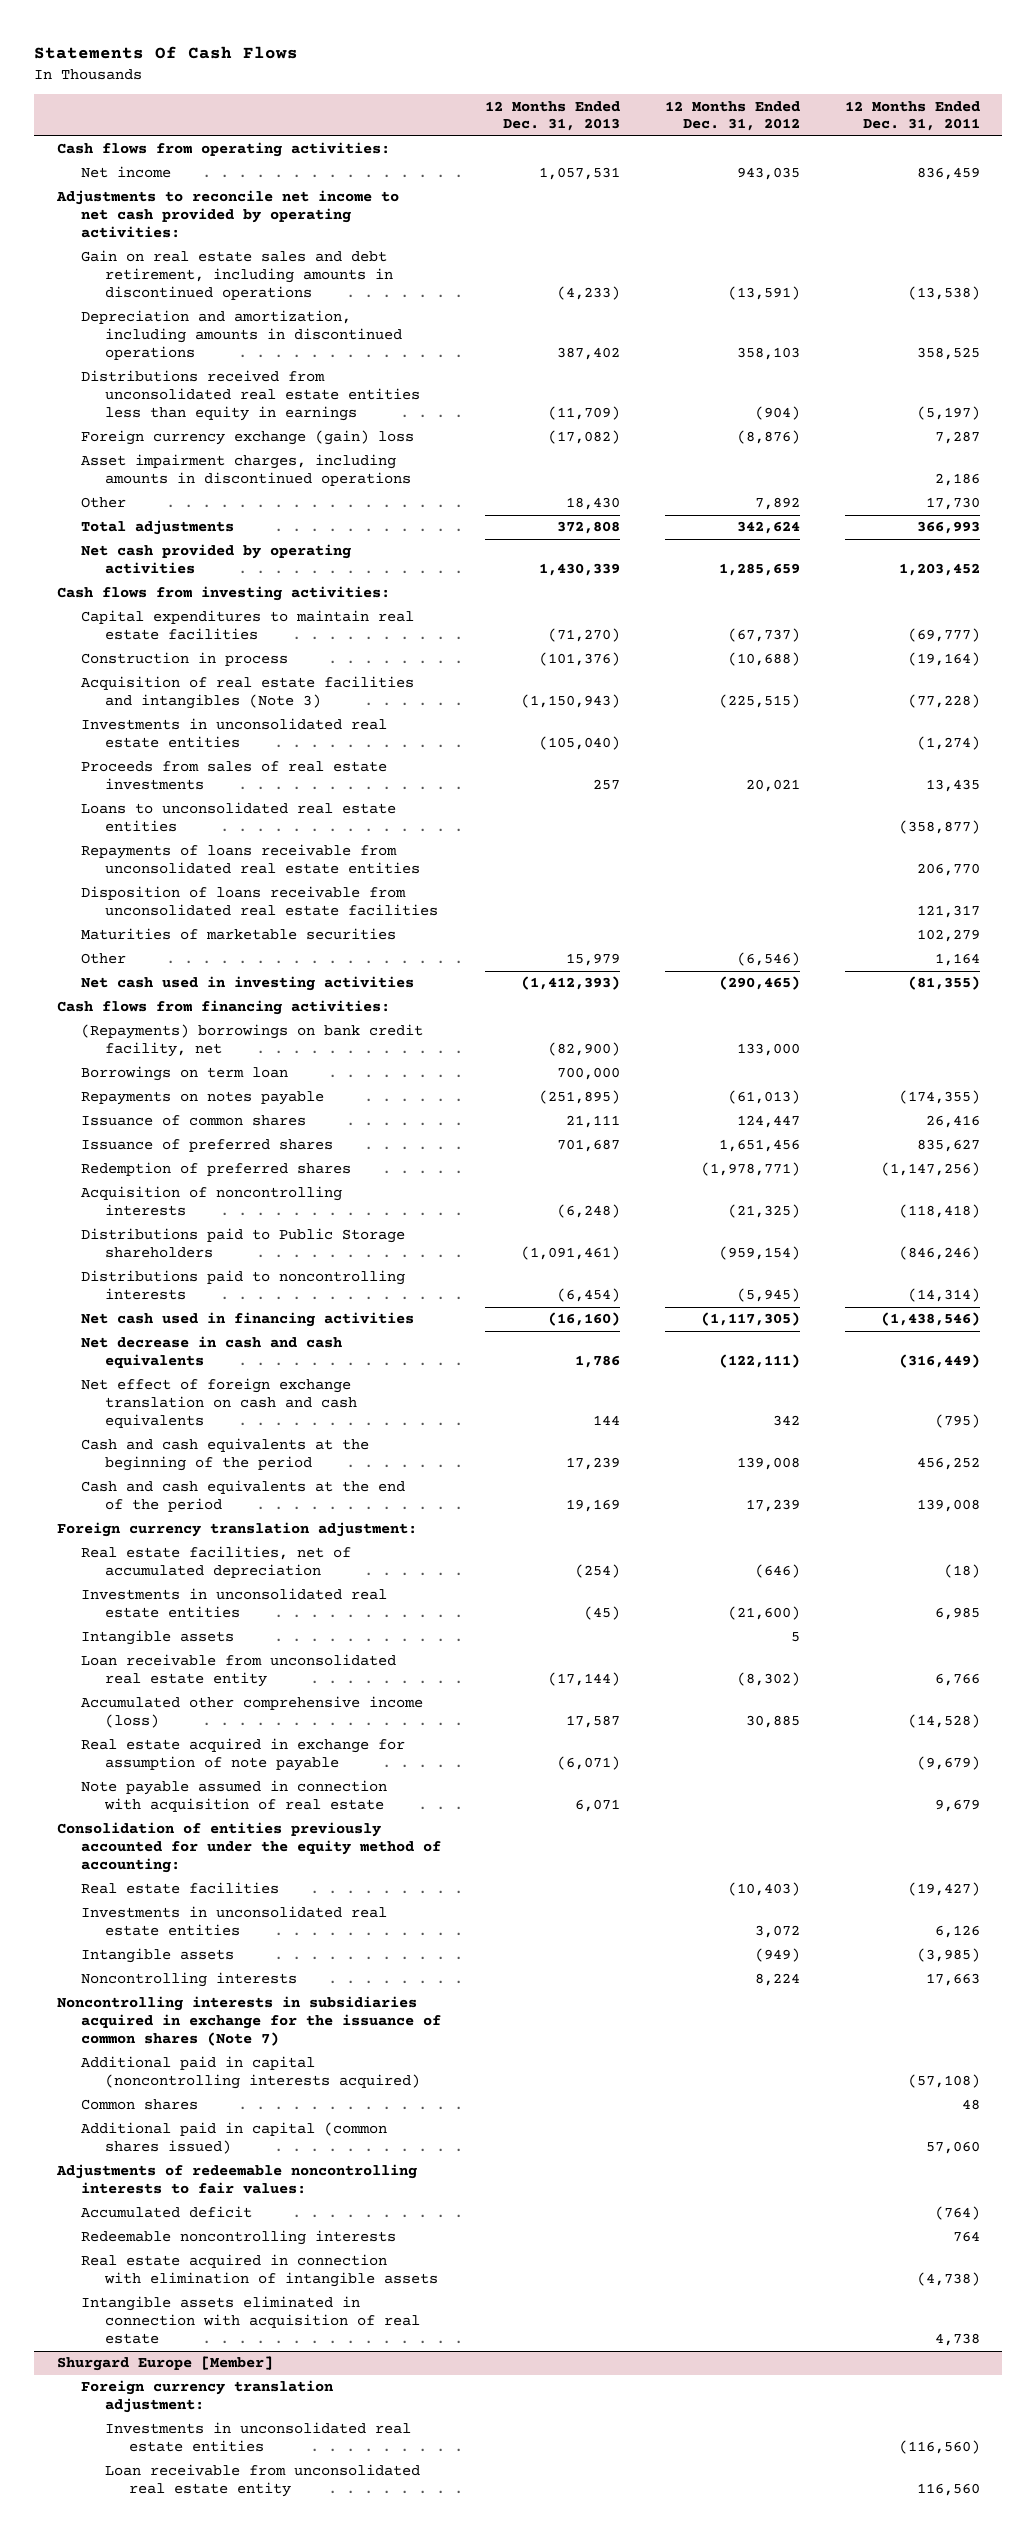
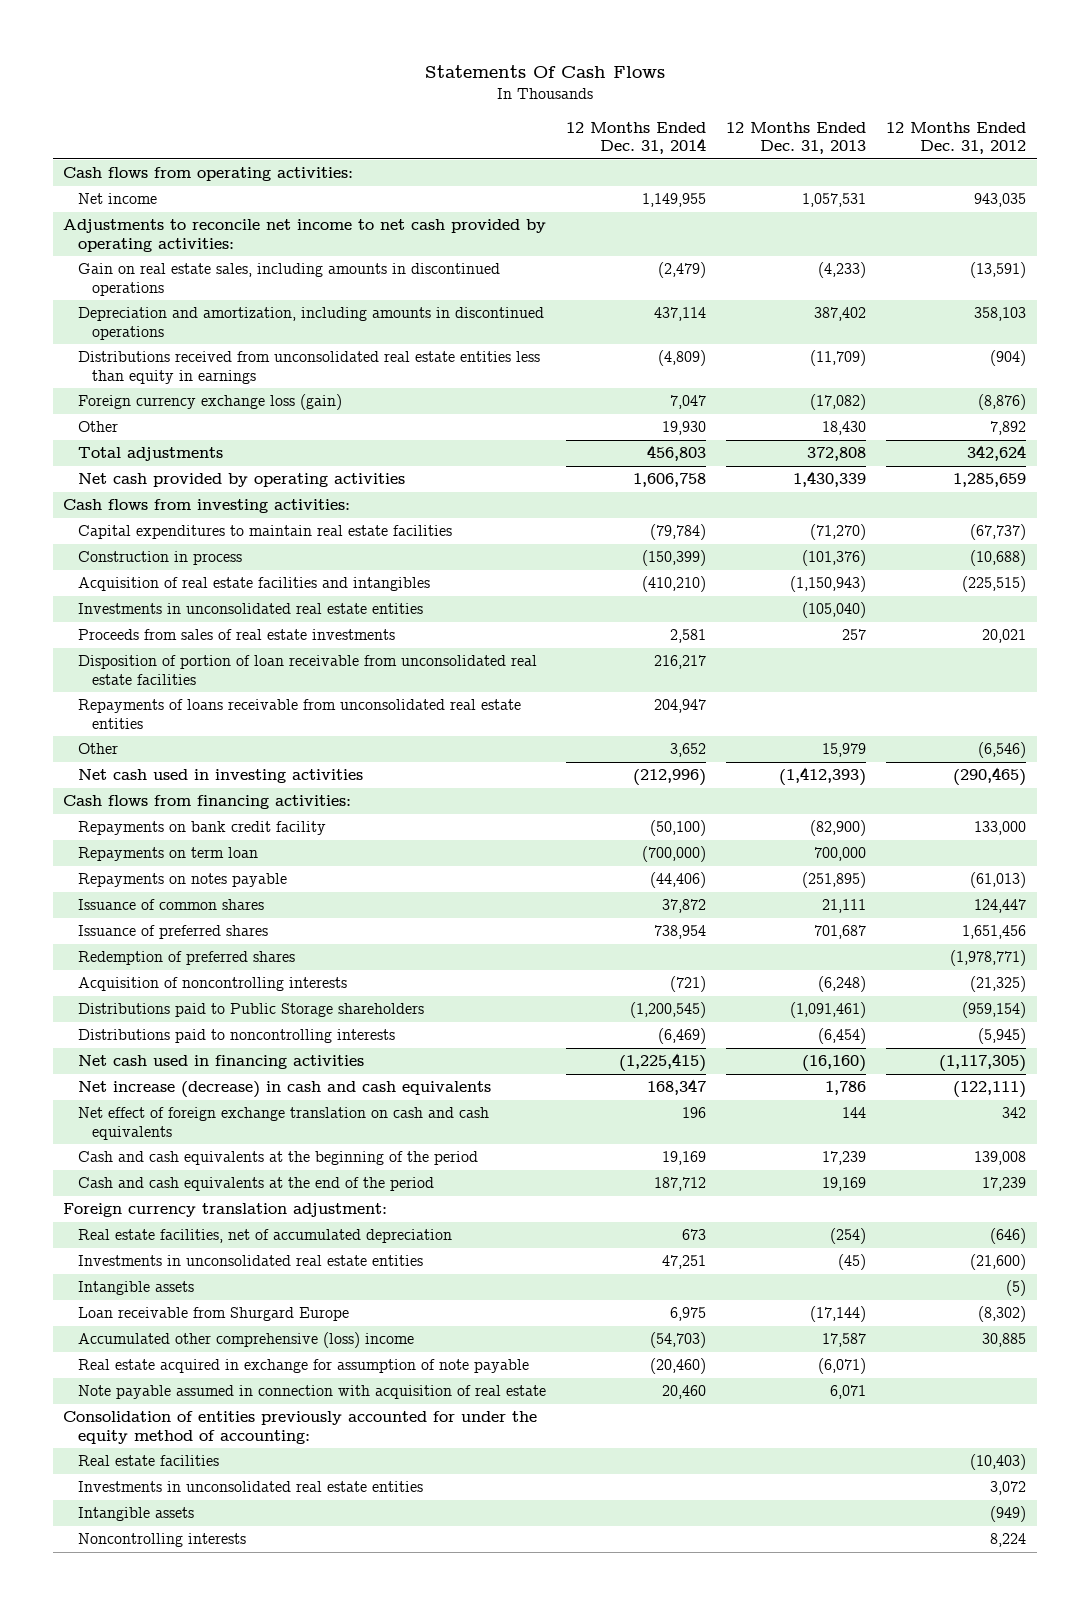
[844,100,980,132] 12 Months Ended Dec. 31, 2011 -> none
none -> [566,122,707,155] 12 Months Ended Dec. 31, 2014
[80,250,393,301] Gain on real estate sales and debt retirement, including amounts in discontinued operations -> [77,263,500,296] Gain on real estate sales, including amounts in discontinued operations
[80,454,411,487] Asset impairment charges, including amounts in discontinued operations -> none
[80,430,414,446] Foreign currency exchange (gain) loss -> [77,394,342,411] Foreign currency exchange loss (gain)
[80,676,414,710] Acquisition of real estate facilities and intangibles (Note 3) -> [77,577,430,592] Acquisition of real estate facilities and intangibles
[80,802,396,833] Loans to unconsolidated real estate entities -> none
none -> [77,655,537,685] Disposition of portion of loan receivable from unconsolidated real estate facilities
[80,886,438,917] Disposition of loans receivable from unconsolidated real estate facilities -> none
[80,928,396,941] Maturities of marketable securities -> none
[80,1024,423,1058] (Repayments) borrowings on bank credit facility, net -> [77,821,326,836] Repayments on bank credit facility
[80,1066,288,1082] Borrowings on term loan -> [77,847,258,862] Repayments on term loan
[80,1336,342,1369] Net decrease in cash and cash equivalents -> [77,1081,491,1099] Net increase (decrease) in cash and cash equivalents
[790,1632,800,1643] 5 -> [1006,1280,1027,1297] (5)
[80,1654,396,1688] Loan receivable from unconsolidated real estate entity -> [77,1307,349,1322] Loan receivable from Shurgard Europe
[80,1696,423,1729] Accumulated other comprehensive income (loss) -> [77,1332,414,1349] Accumulated other comprehensive (loss) income
[56,1996,441,2047] Noncontrolling interests in subsidiaries acquired in exchange for the issuance of common shares (Note 7) -> none
[80,2056,420,2090] Additional paid in capital (noncontrolling interests acquired) -> none
[80,2099,198,2111] Common shares -> none
[80,2122,387,2155] Additional paid in capital (common shares issued) -> none
[55,2164,417,2195] Adjustments of redeemable noncontrolling interests to fair values: -> none
[80,2206,252,2219] Accumulated deficit -> none
[80,2230,396,2246] Redeemable noncontrolling interests -> none
[80,2254,438,2288] Real estate acquired in connection with elimination of intangible assets -> none
[80,2296,420,2345] Intangible assets eliminated in connection with acquisition of real estate -> none
[56,2356,273,2372] Shurgard Europe [Member] -> none
[80,2380,334,2414] Foreign currency translation adjustment: -> none
[104,2422,411,2453] Investments in unconsolidated real estate entities -> none
[104,2464,420,2498] Loan receivable from unconsolidated real estate entity -> none

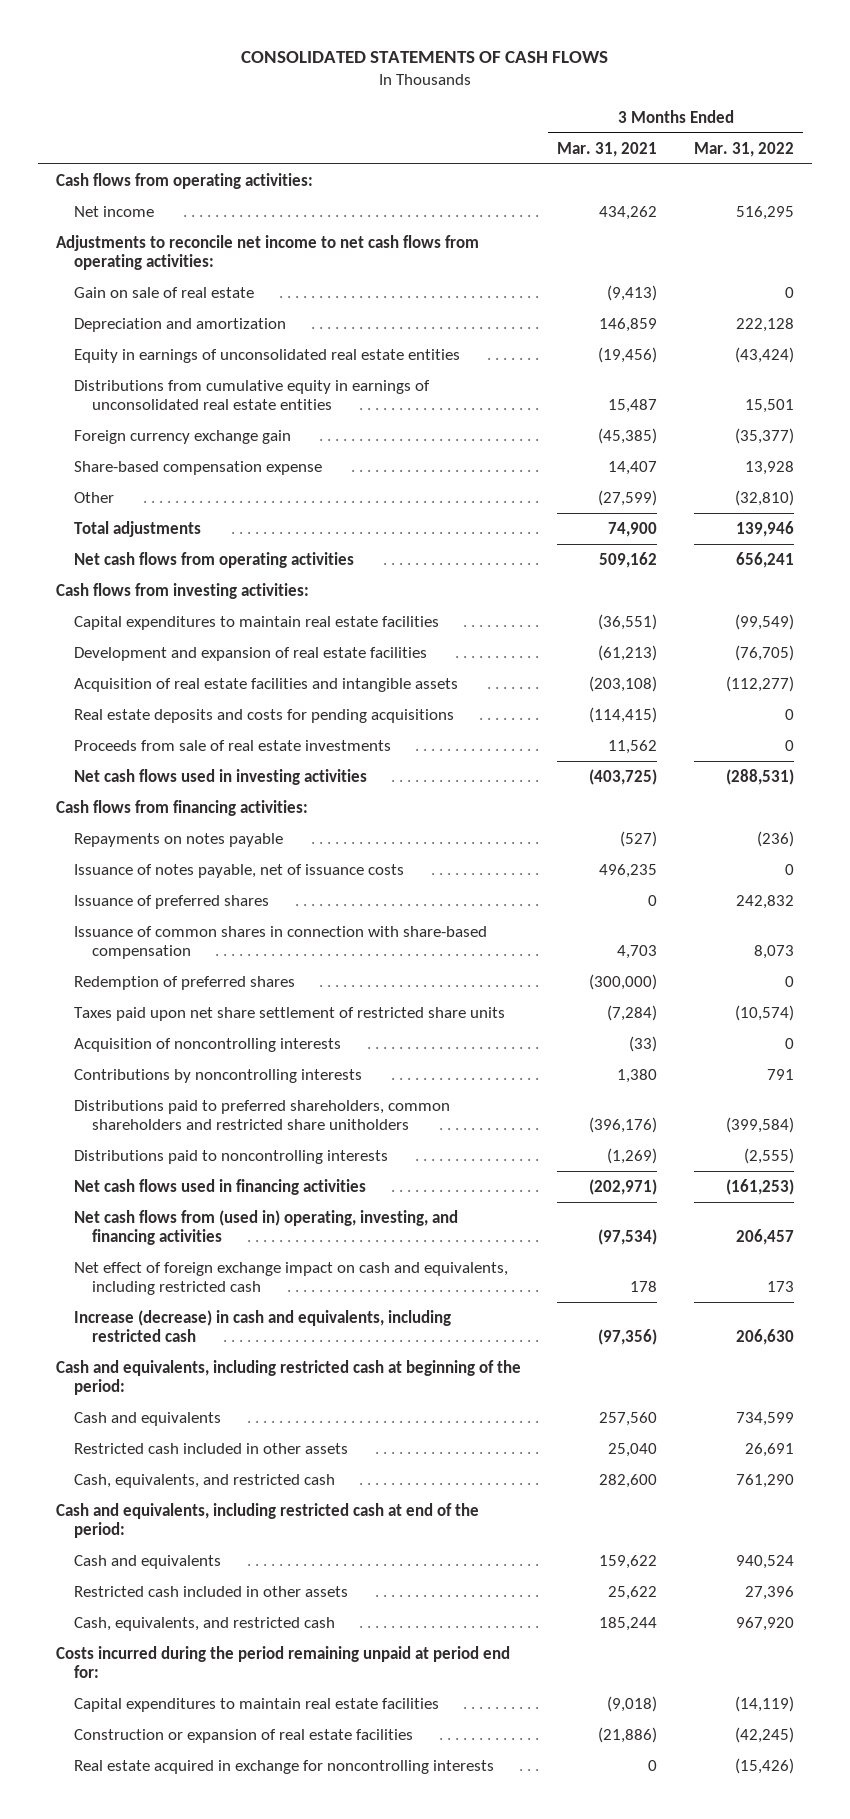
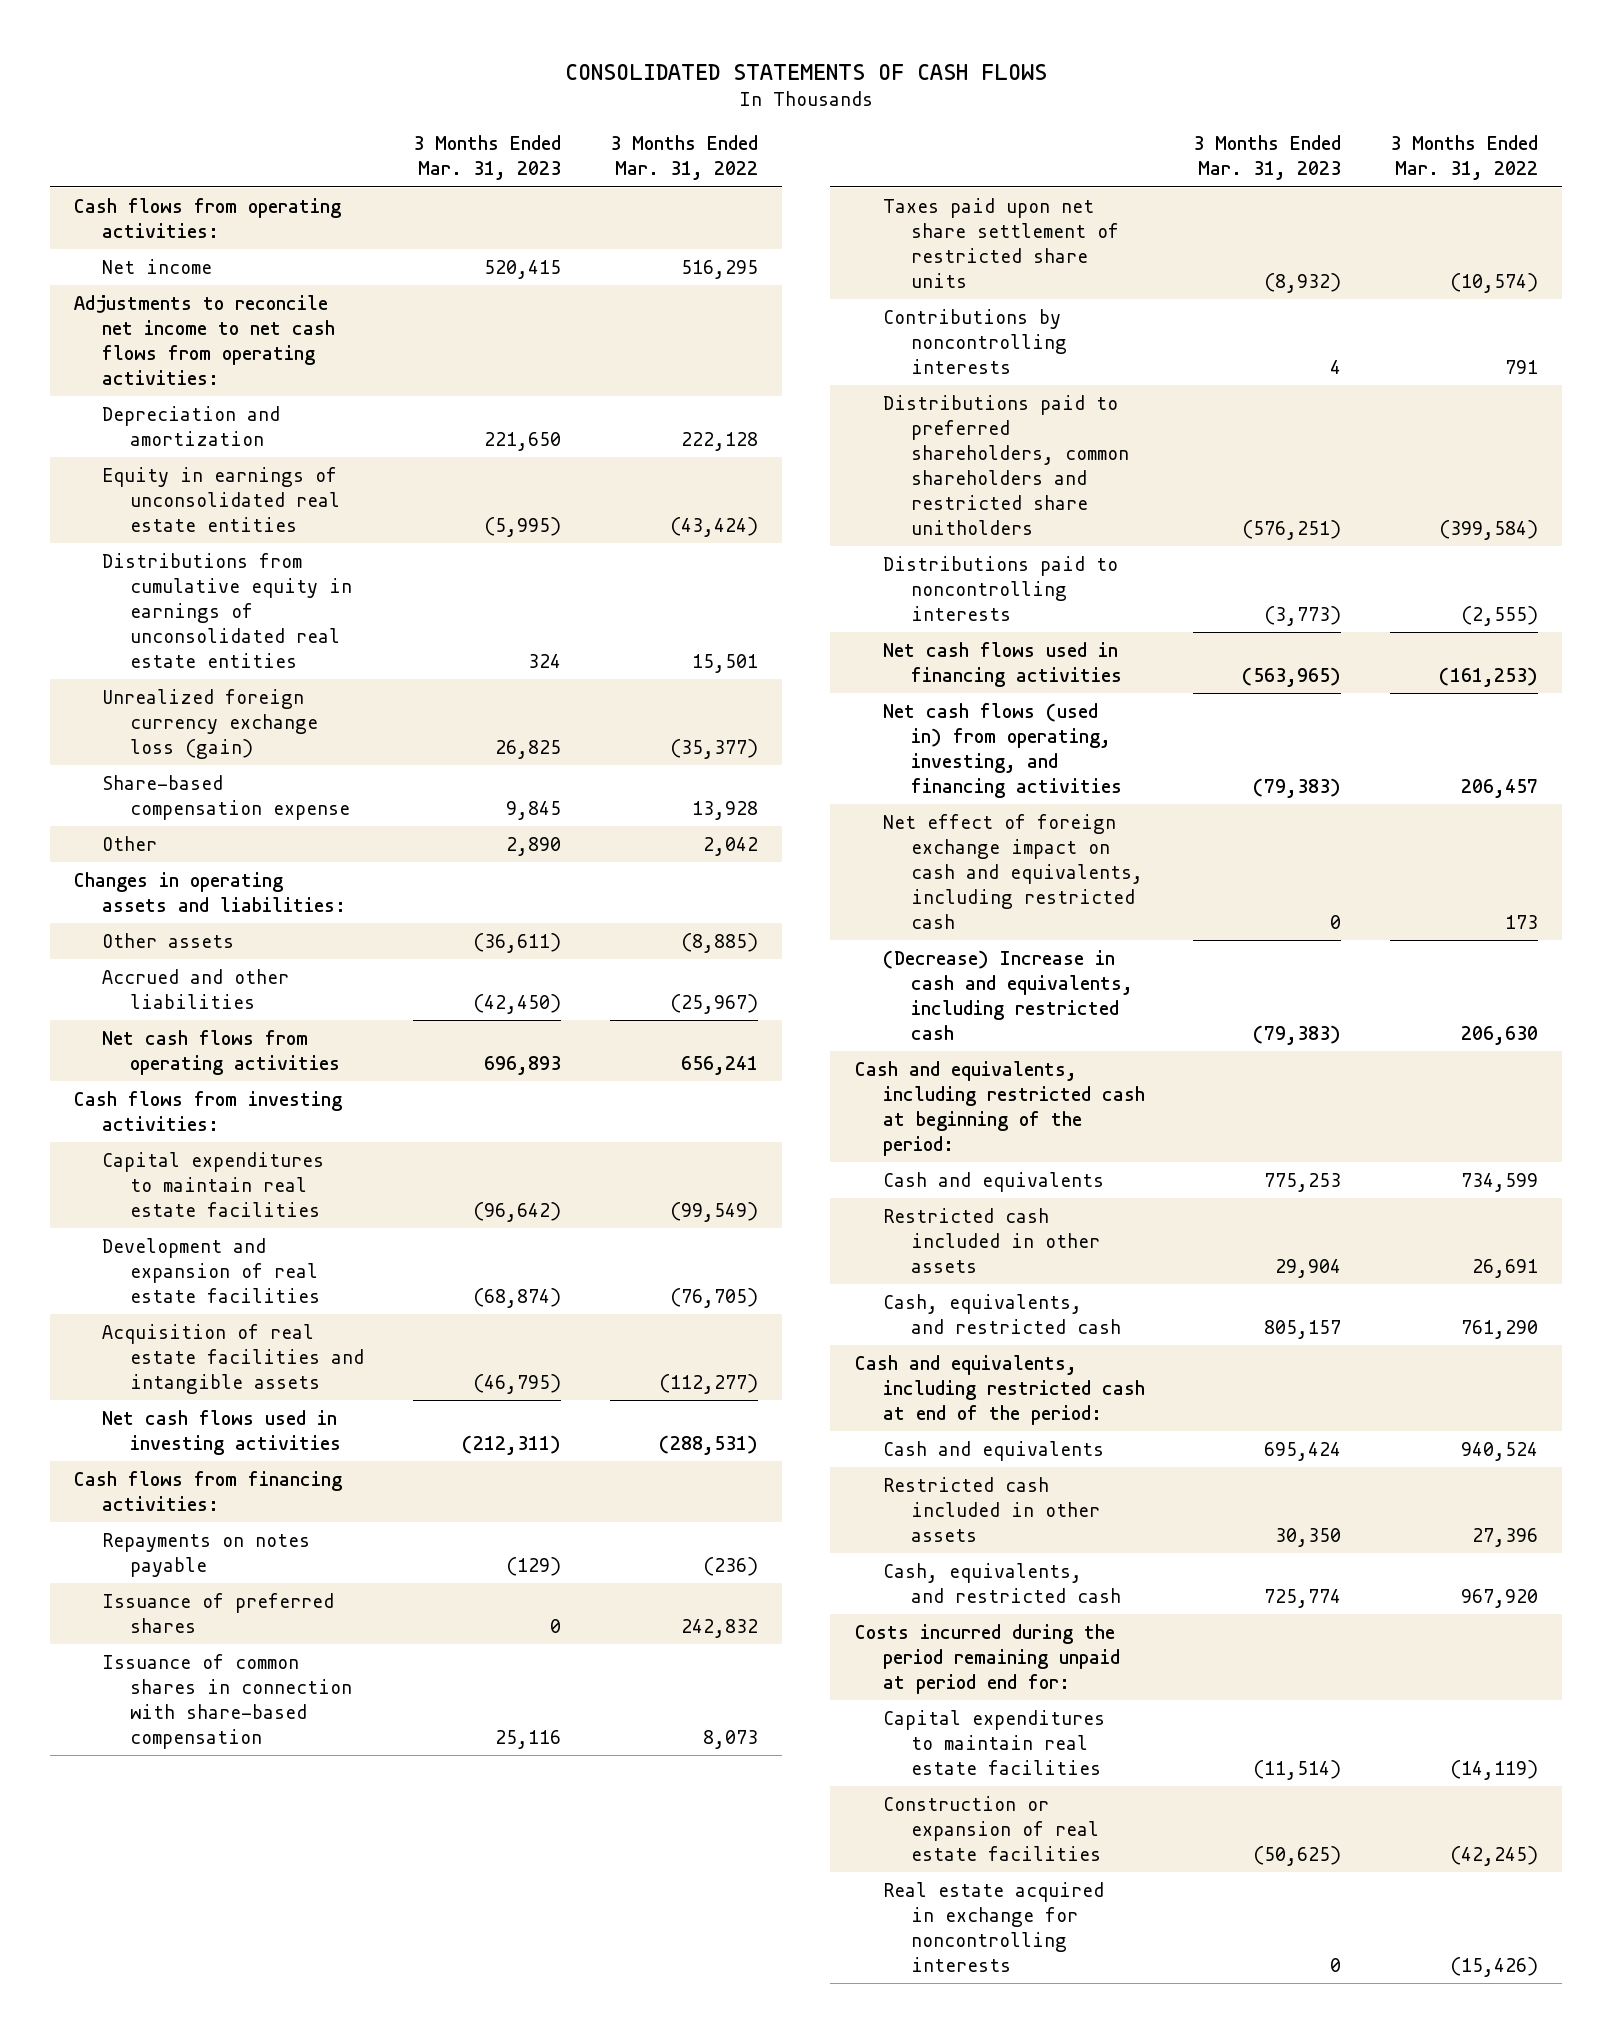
[557,141,658,157] Mar. 31, 2021 -> none
none -> [412,135,561,181] 3 Months Ended Mar. 31, 2023
[74,286,255,298] Gain on sale of real estate -> none
[74,429,292,444] Foreign currency exchange gain -> [102,688,319,759] Unrealized foreign currency exchange loss (gain)
[74,520,202,537] Total adjustments -> none
[734,489,794,506] (32,810) -> [702,836,758,856] 2,042
none -> [74,871,347,912] Changes in operating assets and liabilities:
none -> [102,932,235,948] Other assets
none -> [102,968,290,1009] Accrued and other liabilities
[74,708,455,723] Real estate deposits and costs for pending acquisitions -> none
[74,739,392,751] Proceeds from sale of real estate investments -> none
[74,863,405,878] Issuance of notes payable, net of issuance costs -> none
[74,975,296,990] Redemption of preferred shares -> none
[74,1037,342,1052] Acquisition of noncontrolling interests -> none
[74,1209,459,1246] Net cash flows from (used in) operating, investing, and financing activities -> [882,702,1122,798] Net cash flows (used in) from operating, investing, and financing activities
[74,1309,452,1343] Increase (decrease) in cash and equivalents, including restricted cash -> [882,949,1133,1040] (Decrease) Increase in cash and equivalents, including restricted cash

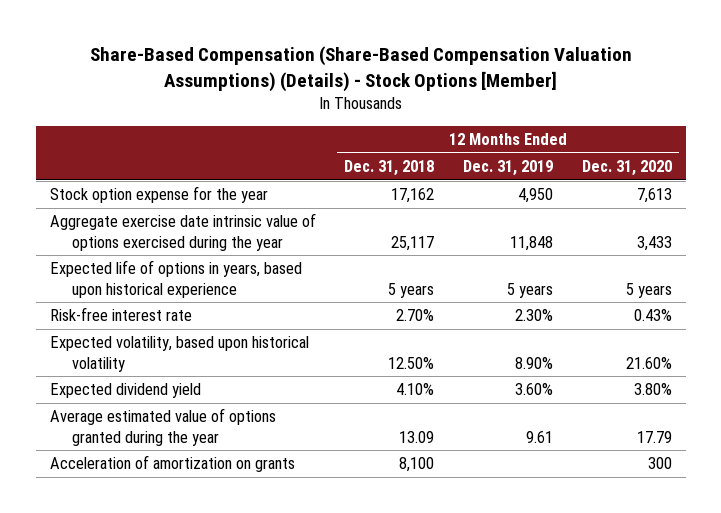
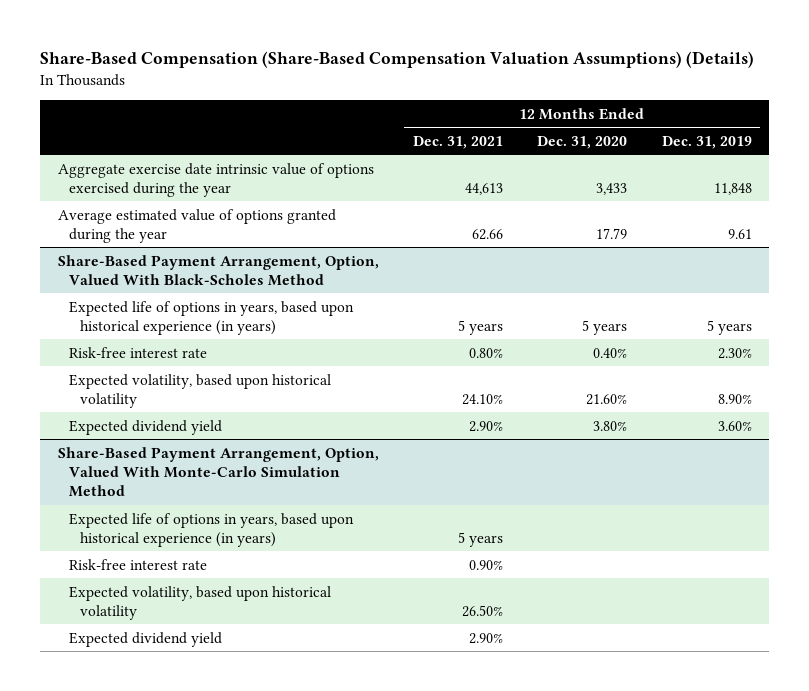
[89,46,632,92] Share-Based Compensation (Share-Based Compensation Valuation Assumptions) (Details) - Stock Options [Member] -> [40,51,755,69] Share-Based Compensation (Share-Based Compensation Valuation Assumptions) (Details)
[344,159,435,176] Dec. 31, 2018 -> none
none -> [412,135,503,149] Dec. 31, 2021
[49,186,268,204] Stock option expense for the year -> none
[49,408,276,446] Average estimated value of options granted during the year -> [57,208,336,243] Average estimated value of options granted during the year
none -> [57,254,379,286] Share-Based Payment Arrangement, Option, Valued With Black-Scholes Method
[49,260,302,298] Expected life of options in years, based upon historical experience -> [68,300,354,335] Expected life of options in years, based upon historical experience (in years)
[633,309,672,322] 0.43% -> [593,347,628,358] 0.40%
[49,455,295,473] Acceleration of amortization on grants -> none
none -> [57,446,379,498] Share-Based Payment Arrangement, Option, Valued With Monte-Carlo Simulation Method
none -> [68,512,354,547] Expected life of options in years, based upon historical experience (in years)
none -> [68,558,207,570] Risk-free interest rate
none -> [68,585,331,620] Expected volatility, based upon historical volatility
none -> [68,631,222,647] Expected dividend yield

